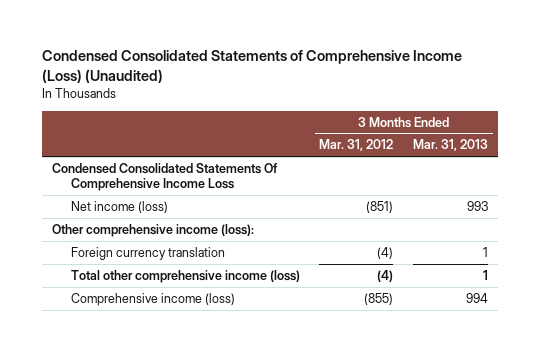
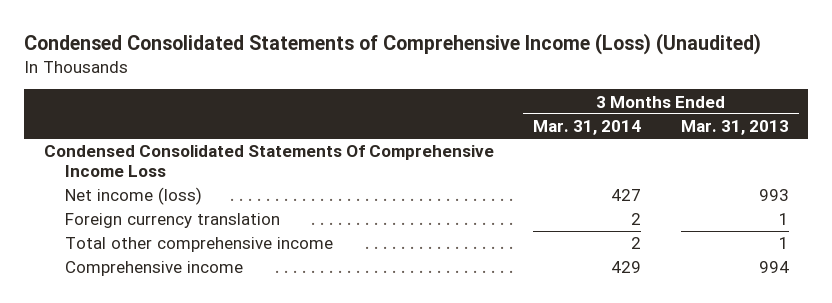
[319,139,394,152] Mar. 31, 2012 -> none
none -> [533,119,642,135] Mar. 31, 2014
[51,224,254,238] Other comprehensive income (loss): -> none
[70,270,300,284] Total other comprehensive income (loss) -> [64,237,333,253] Total other comprehensive income
[70,293,235,307] Comprehensive income (loss) -> [64,261,243,277] Comprehensive income

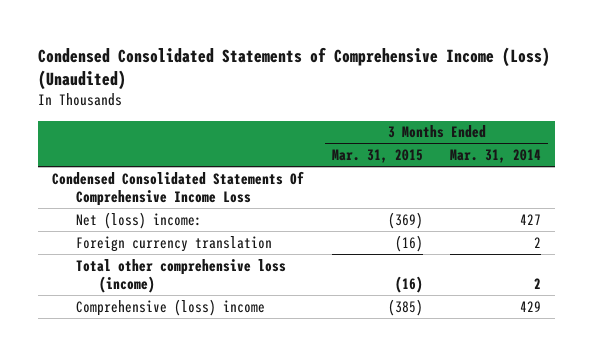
[680,119,789,135] Mar. 31, 2013 -> none
none -> [331,149,423,164] Mar. 31, 2015
[64,187,202,206] Net income (loss) -> [75,211,202,229] Net (loss) income:
[64,237,333,253] Total other comprehensive income -> [75,258,286,293] Total other comprehensive loss (income)
[64,261,243,277] Comprehensive income -> [75,298,265,316] Comprehensive (loss) income

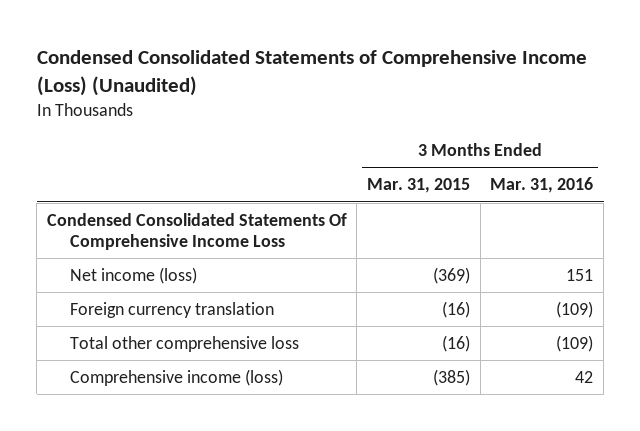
[450,149,542,164] Mar. 31, 2014 -> none
none -> [490,177,594,194] Mar. 31, 2016
[75,211,202,229] Net (loss) income: -> [70,266,198,284] Net income (loss)
[75,258,286,293] Total other comprehensive loss (income) -> [70,335,300,352] Total other comprehensive loss
[75,298,265,316] Comprehensive (loss) income -> [70,368,284,386] Comprehensive income (loss)

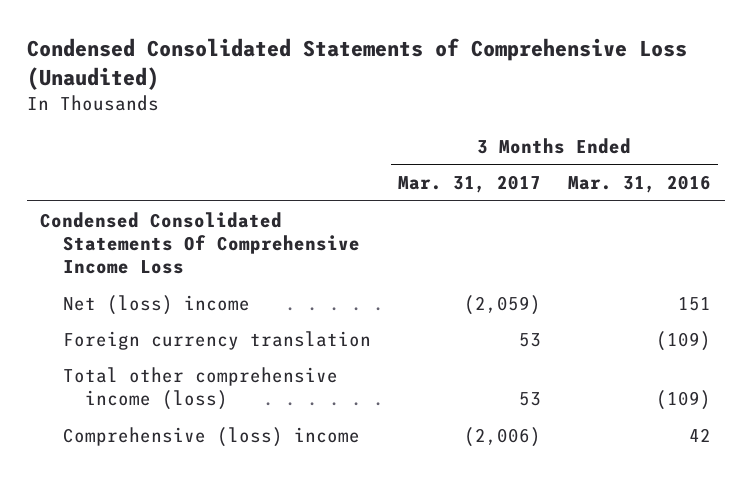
[36,50,587,96] Condensed Consolidated Statements of Comprehensive Income (Loss) (Unaudited) -> [26,37,687,90] Condensed Consolidated Statements of Comprehensive Loss (Unaudited)
[367,178,471,194] Mar. 31, 2015 -> none
none -> [397,175,541,194] Mar. 31, 2017
[70,266,198,284] Net income (loss) -> [62,294,250,315] Net (loss) income
[70,335,300,352] Total other comprehensive loss -> [62,366,338,411] Total other comprehensive income (loss)
[70,368,284,386] Comprehensive income (loss) -> [62,426,360,447] Comprehensive (loss) income

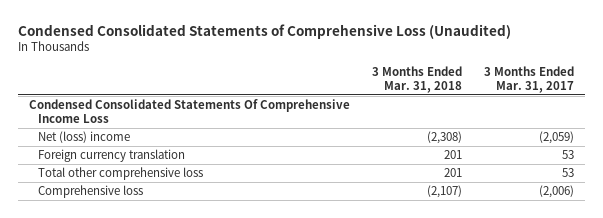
[567,175,711,194] Mar. 31, 2016 -> none
none -> [371,66,462,94] 3 Months Ended Mar. 31, 2018
[62,366,338,411] Total other comprehensive income (loss) -> [37,167,203,181] Total other comprehensive loss
[62,426,360,447] Comprehensive (loss) income -> [37,185,143,199] Comprehensive loss

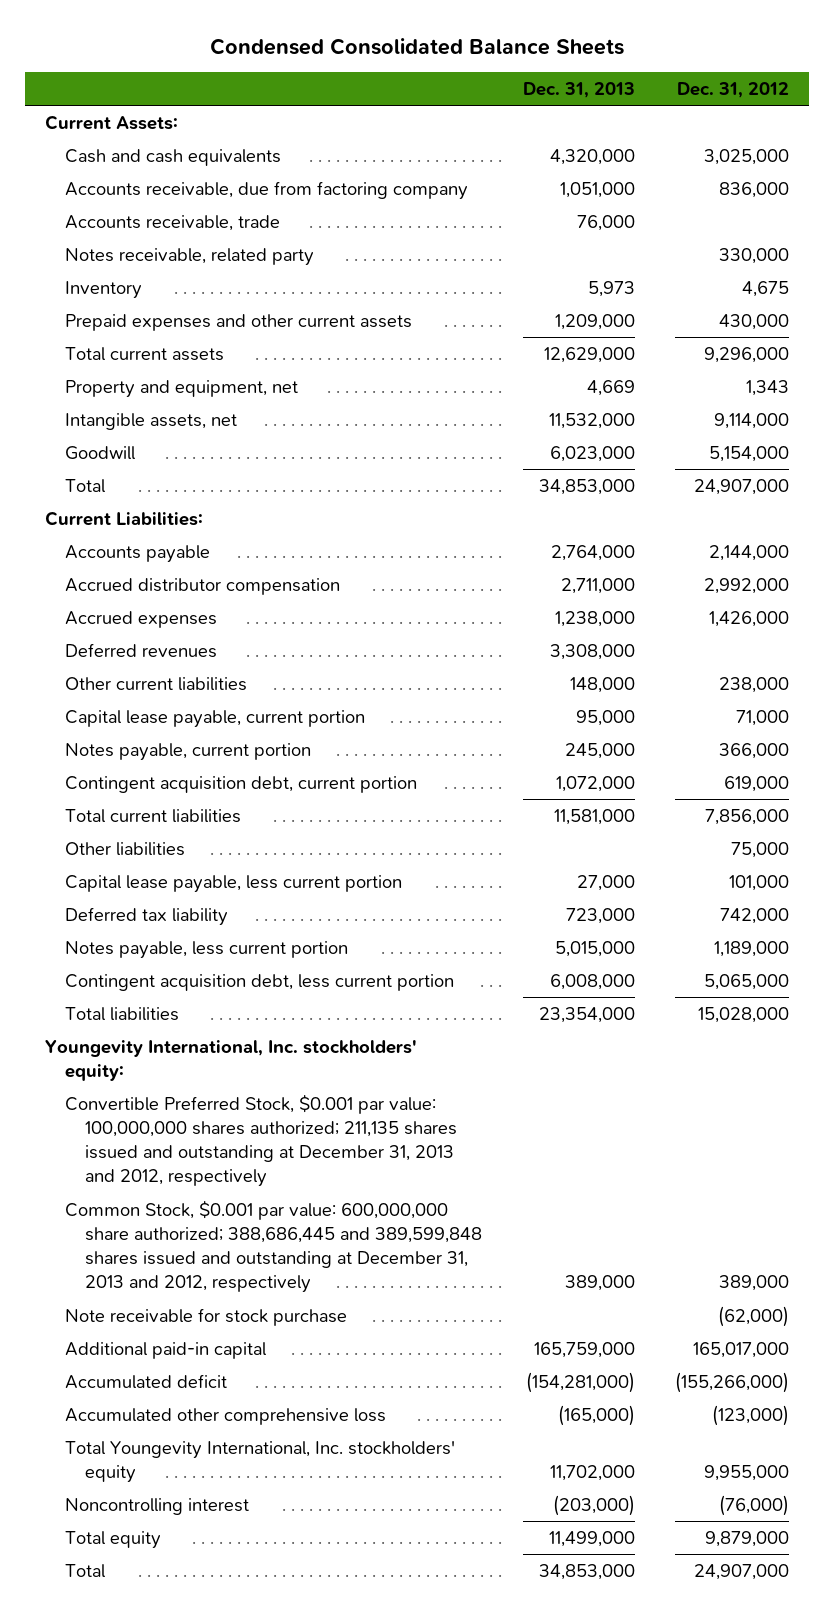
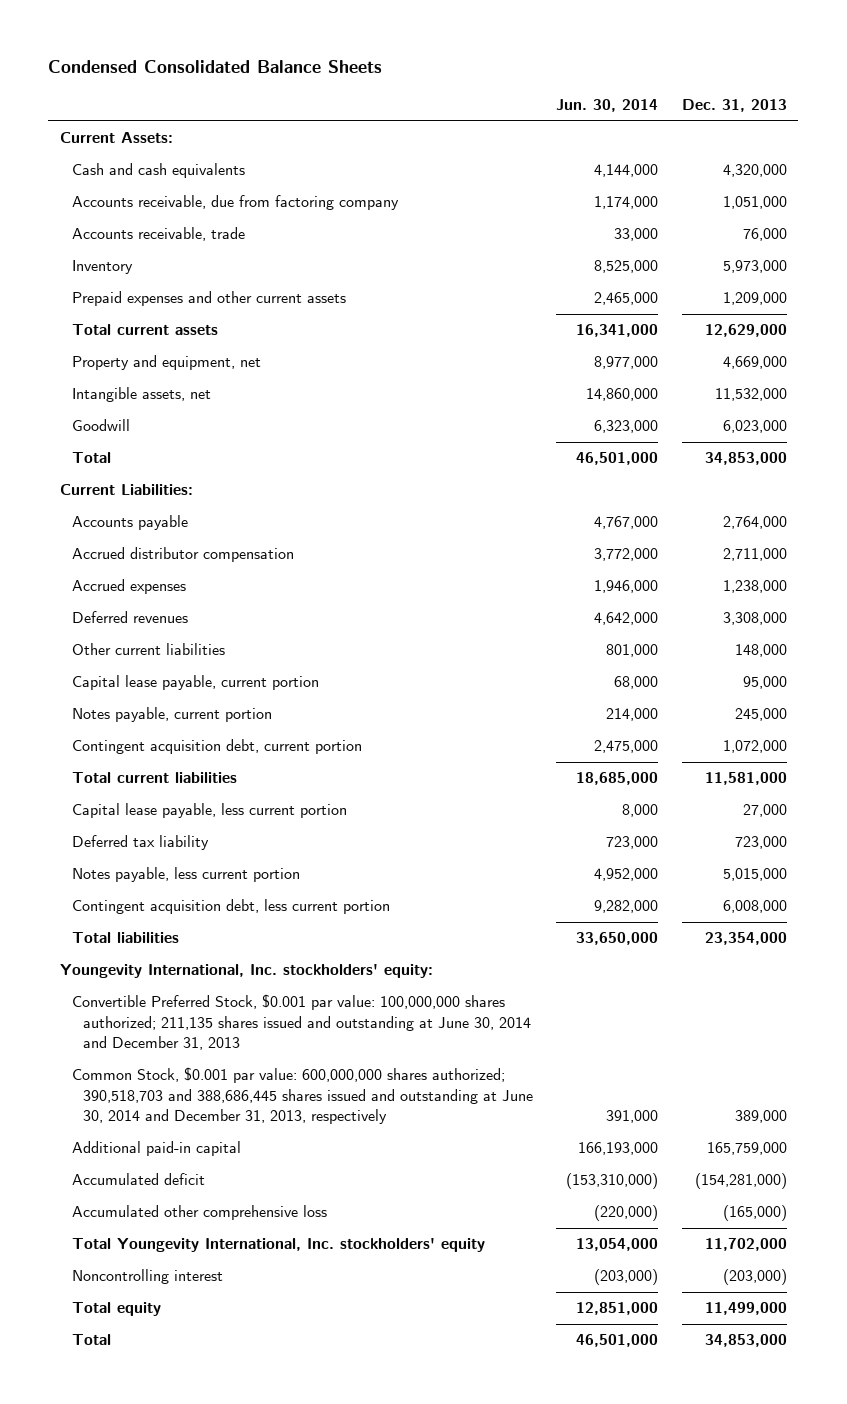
[677,82,790,99] Dec. 31, 2012 -> none
none -> [556,99,659,113] Jun. 30, 2014
[65,247,315,266] Notes receivable, related party -> none
[587,280,635,297] 5,973 -> [722,260,787,274] 5,973,000
[586,379,635,396] 4,669 -> [722,356,787,370] 4,669,000
[65,841,186,856] Other liabilities -> none
[65,1307,348,1326] Note receivable for stock purchase -> none
[65,1093,458,1188] Convertible Preferred Stock, $0.001 par value: 100,000,000 shares authorized; 211,135 shares issued and outstanding at December 31, 2013 and 2012, respectively -> [71,994,532,1051] Convertible Preferred Stock, $0.001 par value: 100,000,000 shares authorized; 211,135 shares issued and outstanding at June 30, 2014 and December 31, 2013
[65,1199,483,1294] Common Stock, $0.001 par value: 600,000,000 share authorized; 388,686,445 and 389,599,848 shares issued and outstanding at December 31, 2013 and 2012, respectively -> [71,1067,534,1125] Common Stock, $0.001 par value: 600,000,000 shares authorized; 390,518,703 and 388,686,445 shares issued and outstanding at June 30, 2014 and December 31, 2013, respectively

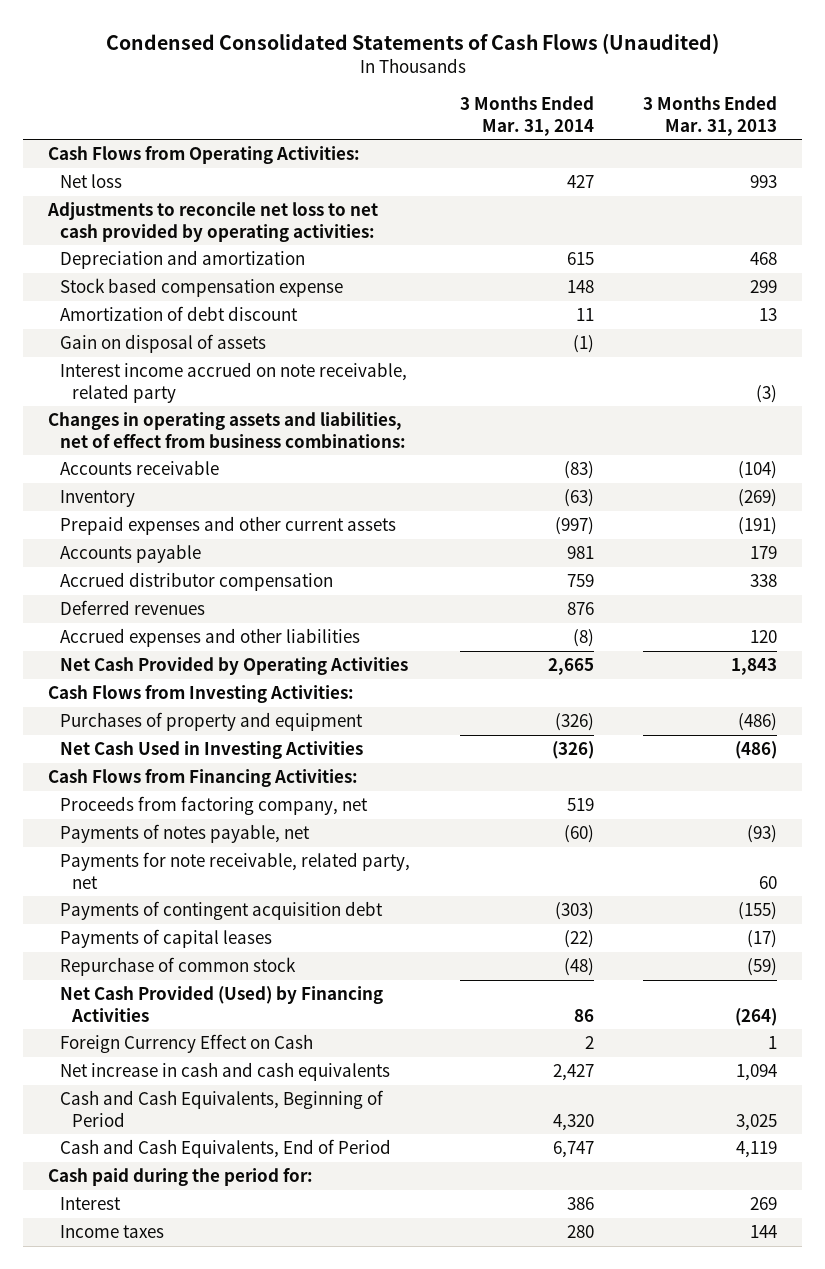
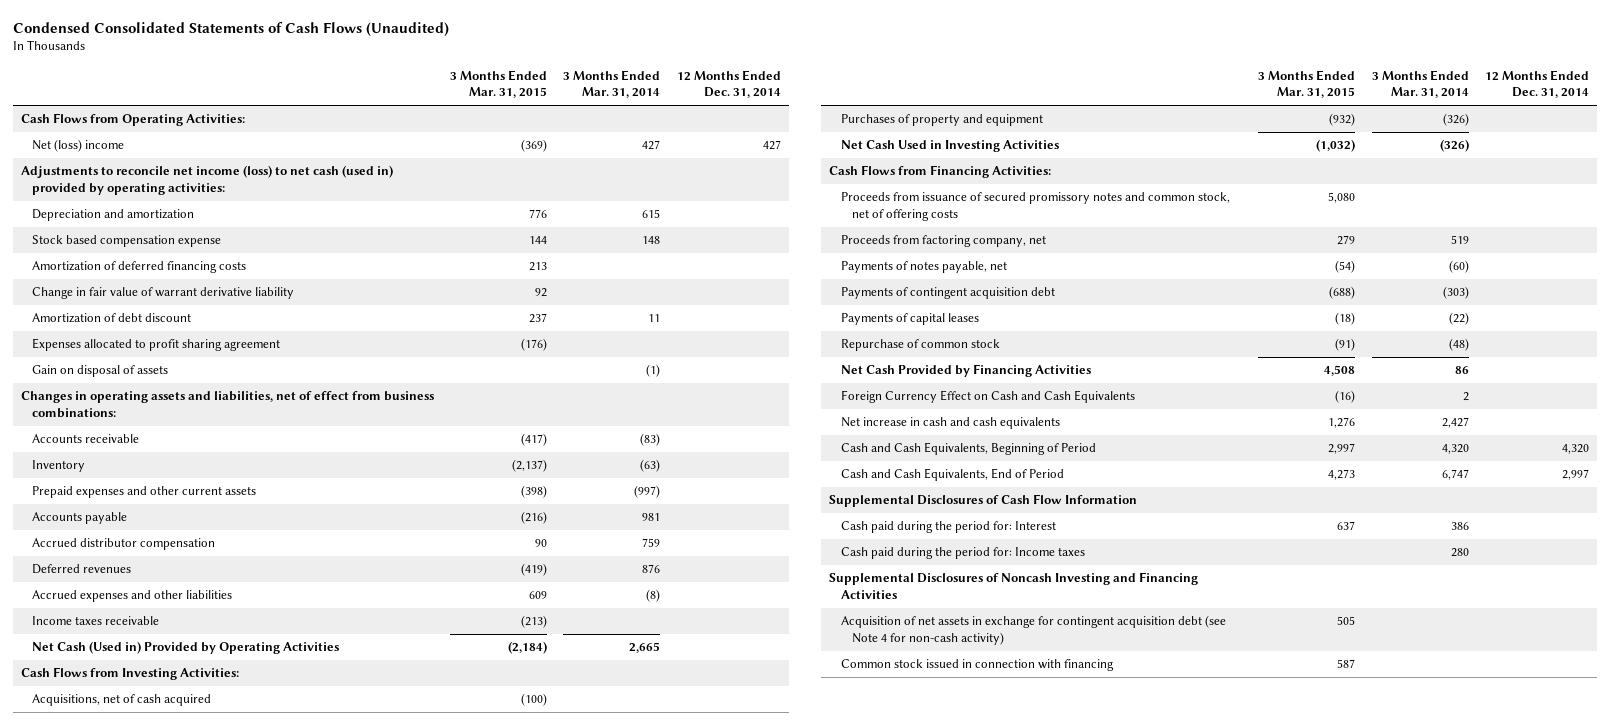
[643,95,778,136] 3 Months Ended Mar. 31, 2013 -> none
none -> [450,69,548,99] 3 Months Ended Mar. 31, 2015
none -> [676,69,781,99] 12 Months Ended Dec. 31, 2014
[60,174,123,189] Net loss -> [32,139,125,153] Net (loss) income
[46,202,378,242] Adjustments to reconcile net loss to net cash provided by operating activities: -> [20,165,393,195] Adjustments to reconcile net income (loss) to net cash (used in) provided by operating activities:
none -> [32,261,247,274] Amortization of deferred financing costs
none -> [32,287,295,300] Change in fair value of warrant derivative liability
none -> [32,338,281,352] Expenses allocated to profit sharing agreement
[60,362,408,403] Interest income accrued on note receivable, related party -> none
none -> [32,616,160,626] Income taxes receivable
[60,657,409,676] Net Cash Provided by Operating Activities -> [32,641,340,655] Net Cash (Used in) Provided by Operating Activities
none -> [32,694,212,707] Acquisitions, net of cash acquired
none -> [840,192,1230,221] Proceeds from issuance of secured promissory notes and common stock, net of offering costs
[60,852,411,889] Payments for note receivable, related party, net -> none
[60,986,384,1022] Net Cash Provided (Used) by Financing Activities -> [840,364,1091,378] Net Cash Provided by Financing Activities
[60,1034,314,1054] Foreign Currency Effect on Cash -> [840,390,1135,404] Foreign Currency Effect on Cash and Cash Equivalents
[47,1168,313,1187] Cash paid during the period for: -> [829,494,1138,508] Supplemental Disclosures of Cash Flow Information
[60,1197,122,1211] Interest -> [840,521,1056,534] Cash paid during the period for: Interest
[60,1225,165,1239] Income taxes -> [840,547,1085,560] Cash paid during the period for: Income taxes
none -> [829,572,1199,599] Supplemental Disclosures of Noncash Investing and Financing Activities
none -> [840,615,1226,645] Acquisition of net assets in exchange for contingent acquisition debt (see Note 4 for non-cash activity)
none -> [840,659,1114,672] Common stock issued in connection with financing

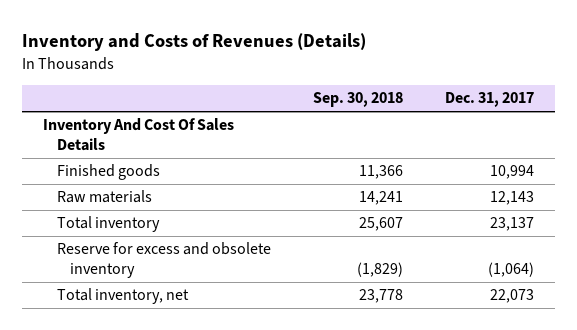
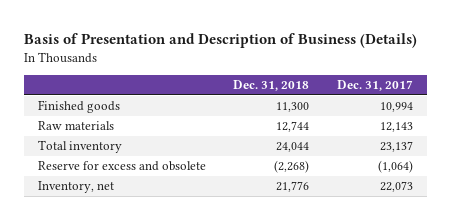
[22,33,367,52] Inventory and Costs of Revenues (Details) -> [23,33,417,49] Basis of Presentation and Description of Business (Details)
[312,92,403,108] Sep. 30, 2018 -> none
none -> [233,79,310,91] Dec. 31, 2018
[43,118,235,151] Inventory And Cost Of Sales Details -> none
[56,242,271,278] Reserve for excess and obsolete inventory -> [37,161,206,172] Reserve for excess and obsolete
[56,288,189,305] Total inventory, net -> [37,181,114,194] Inventory, net

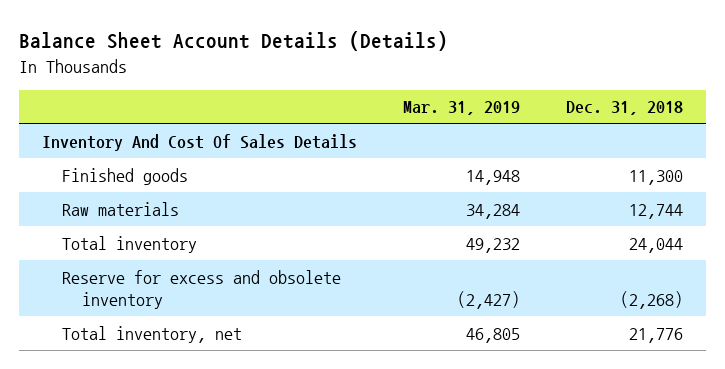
[23,33,417,49] Basis of Presentation and Description of Business (Details) -> [18,31,448,52] Balance Sheet Account Details (Details)
[337,79,414,91] Dec. 31, 2017 -> none
none -> [403,101,521,116] Mar. 31, 2019
none -> [42,133,358,151] Inventory And Cost Of Sales Details
[37,161,206,172] Reserve for excess and obsolete -> [61,269,341,309] Reserve for excess and obsolete inventory
[37,181,114,194] Inventory, net -> [61,325,242,343] Total inventory, net

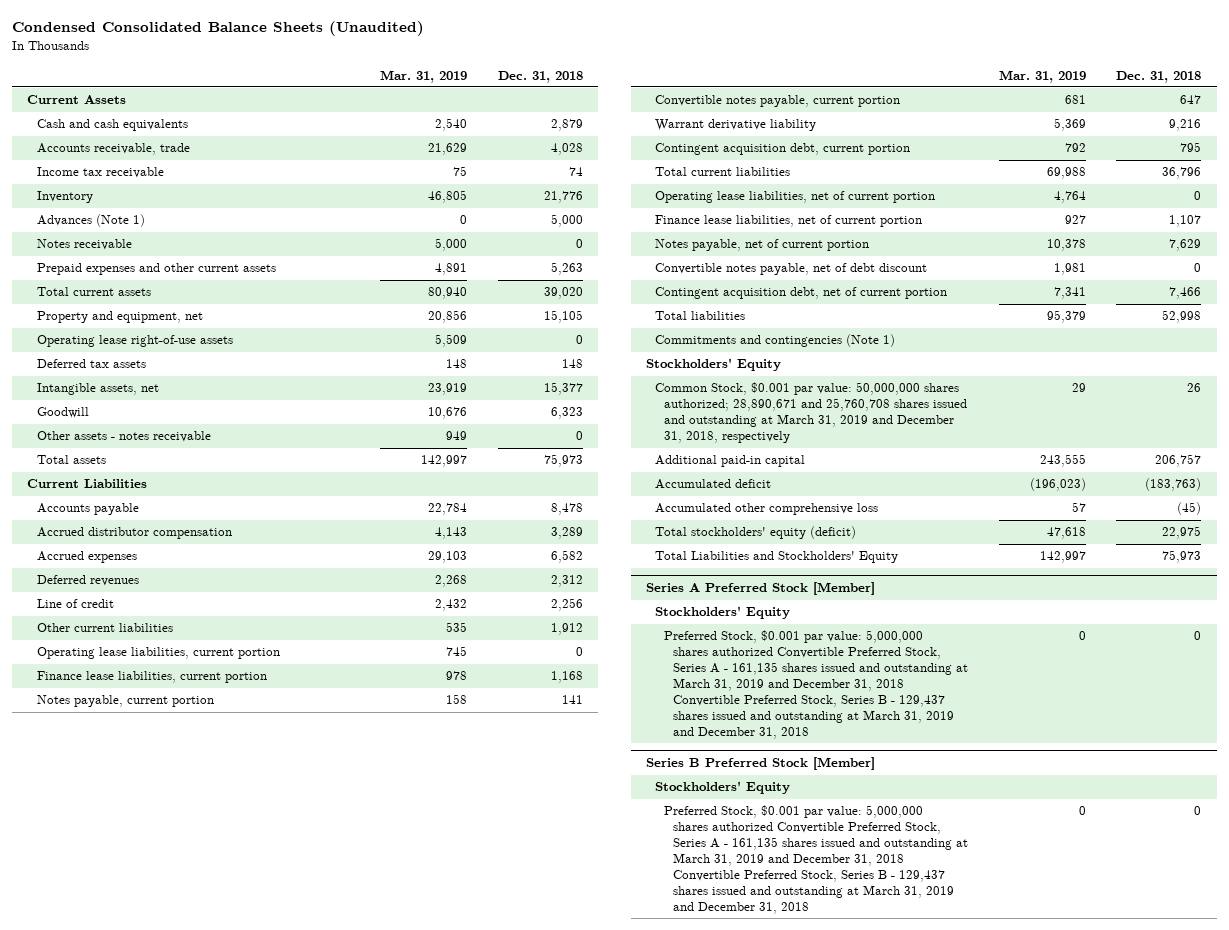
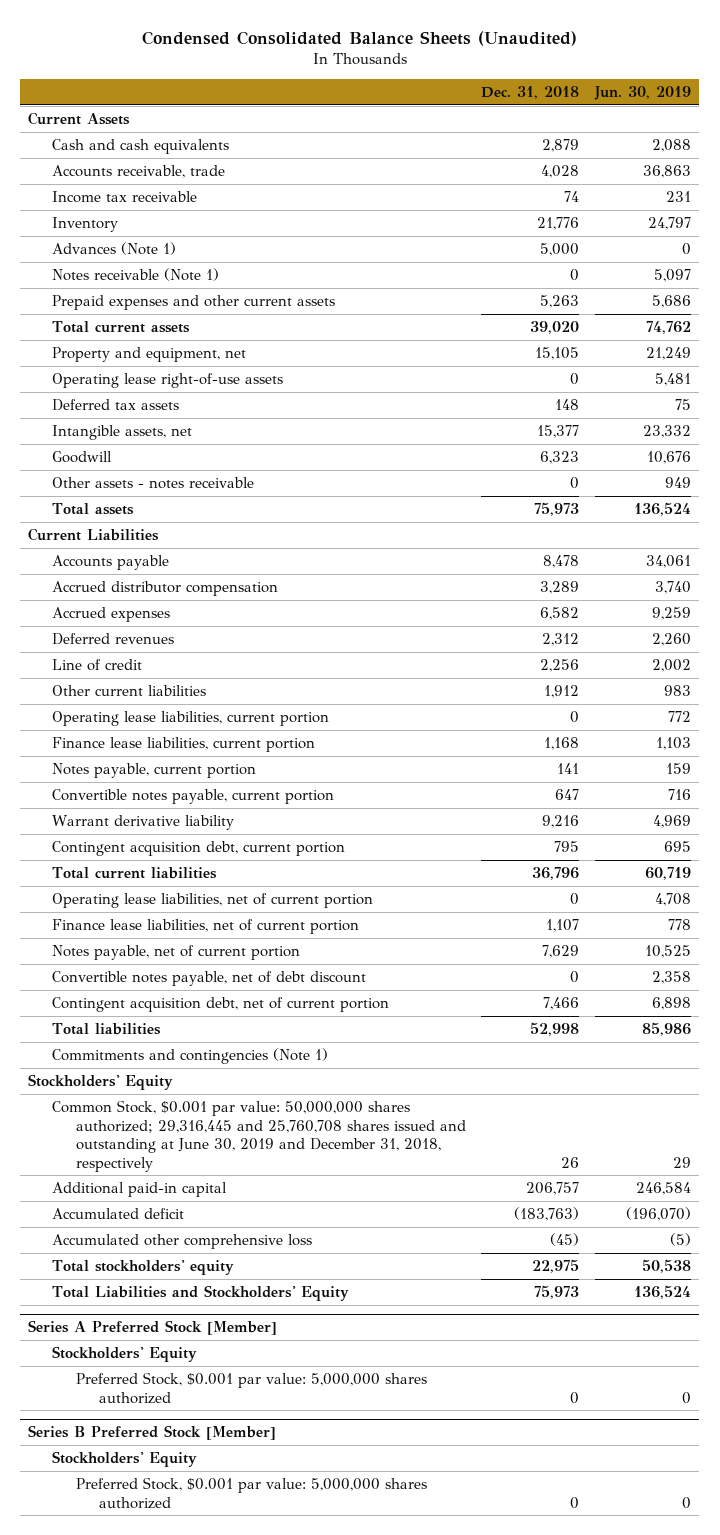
[380,69,468,83] Mar. 31, 2019 -> none
none -> [594,86,692,101] Jun. 30, 2019
[36,239,132,251] Notes receivable -> [51,267,219,281] Notes receivable (Note 1)
[655,382,968,444] Common Stock, $0.001 par value: 50,000,000 shares authorized; 28,890,671 and 25,760,708 shares issued and outstanding at March 31, 2019 and December 31, 2018, respectively -> [51,1099,466,1172] Common Stock, $0.001 par value: 50,000,000 shares authorized; 29,316,445 and 25,760,708 shares issued and outstanding at June 30, 2019 and December 31, 2018, respectively
[655,526,857,540] Total stockholders' equity (deficit) -> [51,1259,234,1275] Total stockholders' equity
[664,630,969,740] Preferred Stock, $0.001 par value: 5,000,000 shares authorized Convertible Preferred Stock, Series A - 161,135 shares issued and outstanding at March 31, 2019 and December 31, 2018 Convertible Preferred Stock, Series B - 129,437 shares issued and outstanding at March 31, 2019 and December 31, 2018 -> [75,1371,427,1404] Preferred Stock, $0.001 par value: 5,000,000 shares authorized
[664,805,969,915] Preferred Stock, $0.001 par value: 5,000,000 shares authorized Convertible Preferred Stock, Series A - 161,135 shares issued and outstanding at March 31, 2019 and December 31, 2018 Convertible Preferred Stock, Series B - 129,437 shares issued and outstanding at March 31, 2019 and December 31, 2018 -> [75,1476,427,1509] Preferred Stock, $0.001 par value: 5,000,000 shares authorized

